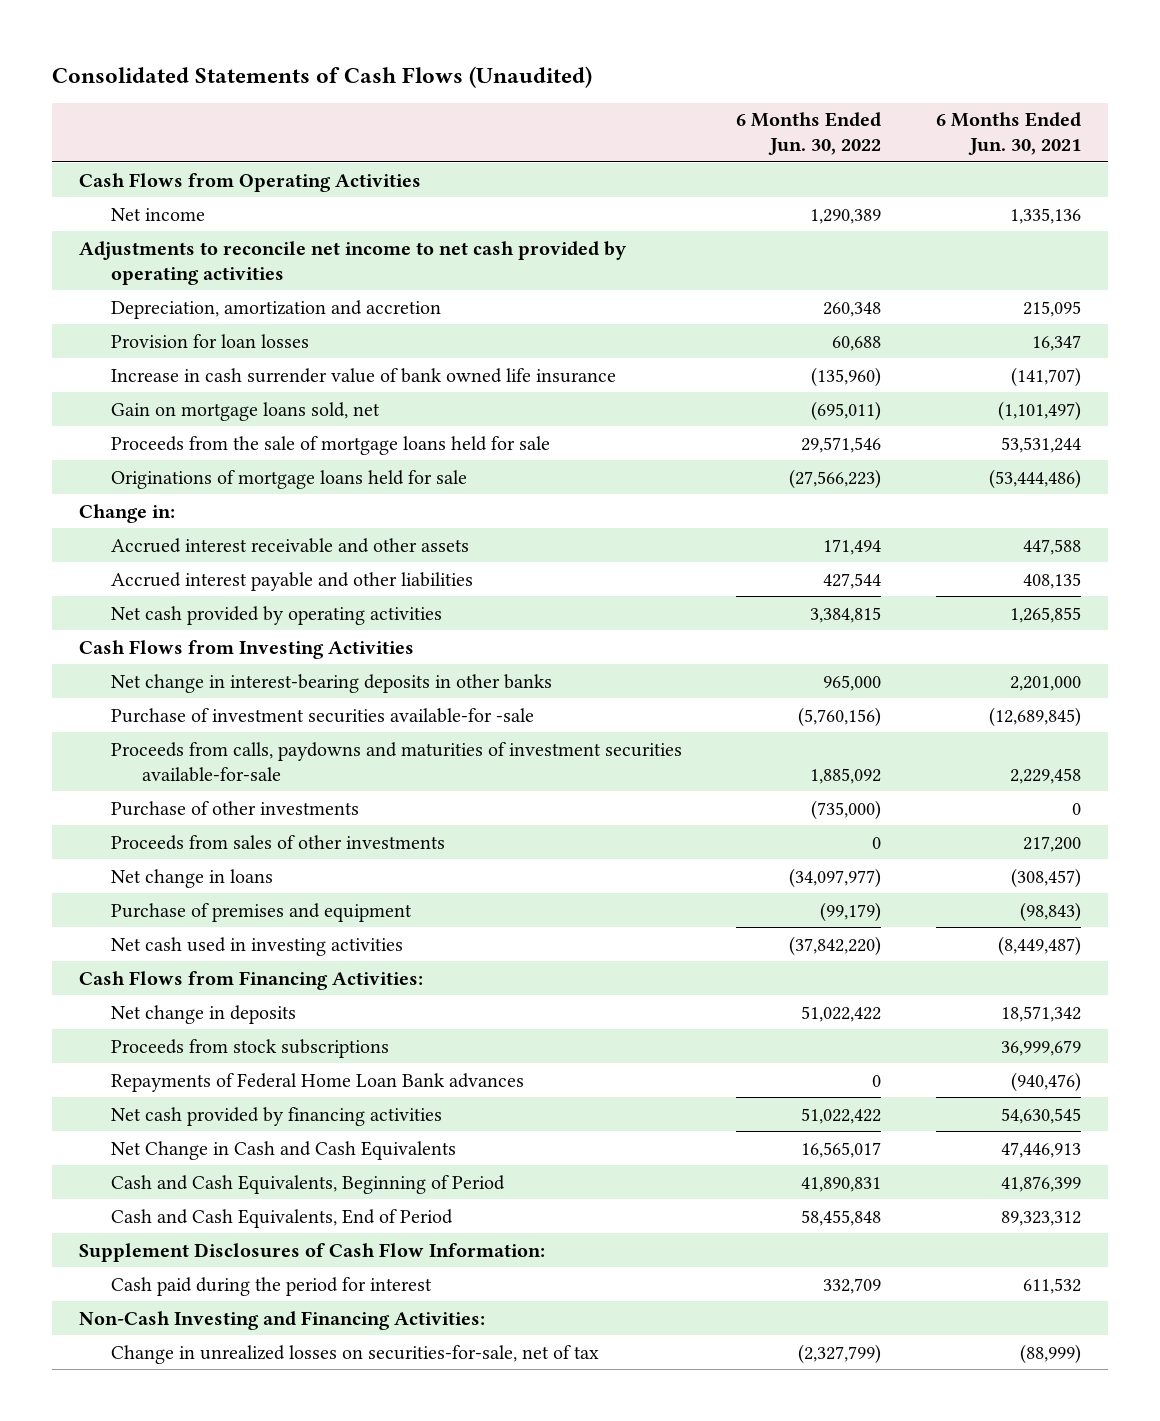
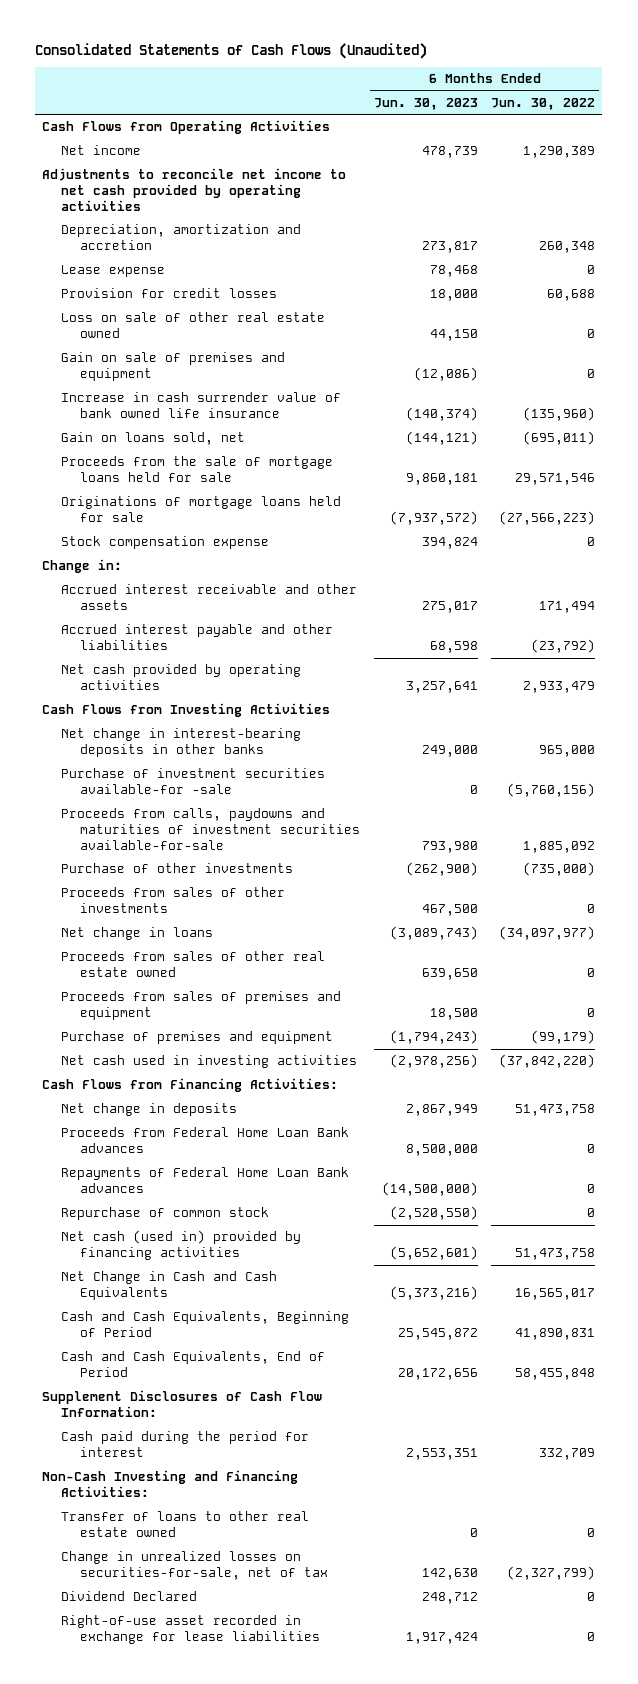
[935,112,1081,156] 6 Months Ended Jun. 30, 2021 -> none
none -> [373,97,478,110] Jun. 30, 2023
none -> [60,265,165,278] Lease expense
[110,333,309,348] Provision for loan losses -> [60,288,277,299] Provision for credit losses
none -> [60,312,325,339] Loss on sale of other real estate owned
none -> [60,352,285,382] Gain on sale of premises and equipment
[110,401,380,421] Gain on mortgage loans sold, net -> [60,432,245,446] Gain on loans sold, net
none -> [60,536,269,550] Stock compensation expense
[823,572,882,589] 427,544 -> [531,639,596,654] (23,792)
[810,606,882,623] 3,384,815 -> [523,681,596,694] 2,933,479
none -> [60,951,325,978] Proceeds from sales of other real estate owned
none -> [60,991,341,1021] Proceeds from sales of premises and equipment
[110,1038,389,1058] Proceeds from stock subscriptions -> none
[801,1005,882,1022] 51,022,422 -> [515,1104,596,1117] 51,473,758
none -> [60,1127,349,1154] Proceeds from Federal Home Loan Bank advances
none -> [60,1207,269,1221] Repurchase of common stock
[110,1106,442,1126] Net cash provided by financing activities -> [60,1230,301,1261] Net cash (used in) provided by financing activities
[801,1107,882,1124] 51,022,422 -> [515,1248,596,1261] 51,473,758
none -> [60,1511,309,1538] Transfer of loans to other real estate owned
none -> [60,1591,197,1602] Dividend Declared
none -> [60,1615,320,1645] Right-of-use asset recorded in exchange for lease liabilities

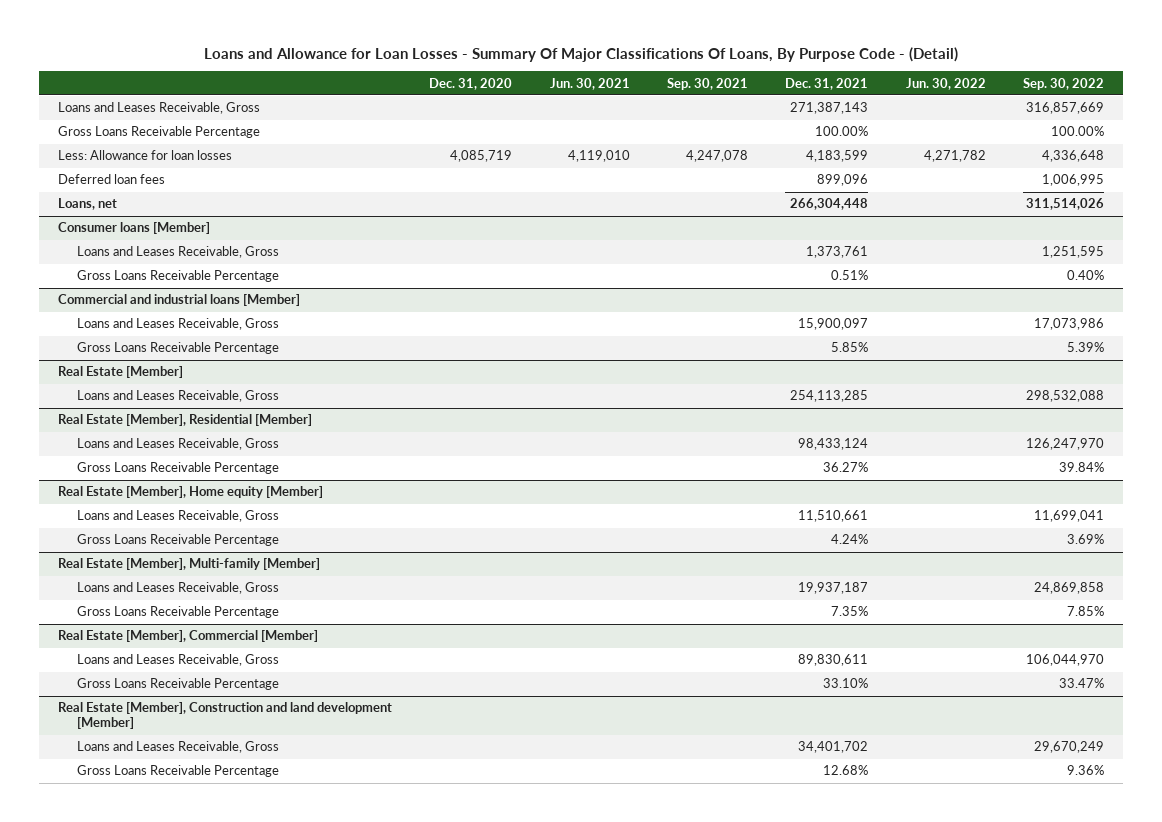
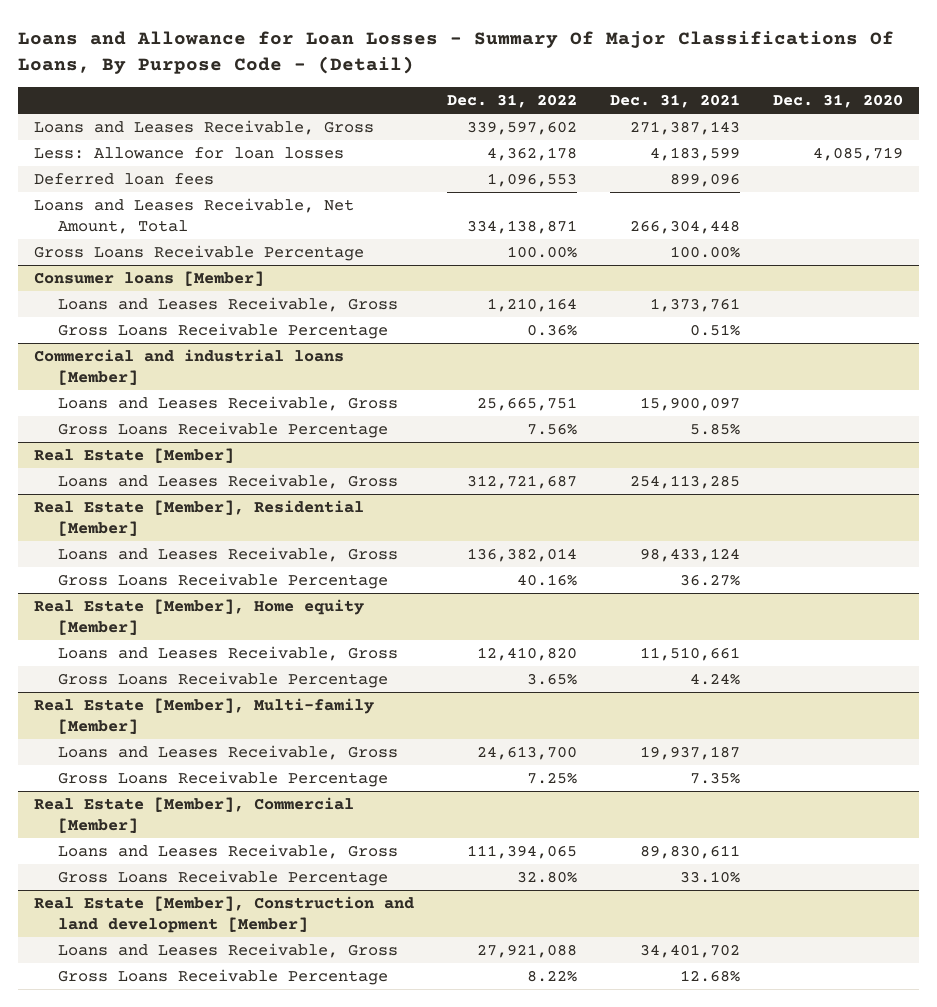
[549,77,630,90] Jun. 30, 2021 -> none
[667,77,749,90] Sep. 30, 2021 -> none
[905,77,986,90] Jun. 30, 2022 -> none
[1023,77,1105,90] Sep. 30, 2022 -> none
none -> [446,94,577,109] Dec. 31, 2022
[58,198,118,211] Loans, net -> [34,197,355,235] Loans and Leases Receivable, Net Amount, Total
[58,126,261,139] Gross Loans Receivable Percentage -> [34,244,365,261] Gross Loans Receivable Percentage

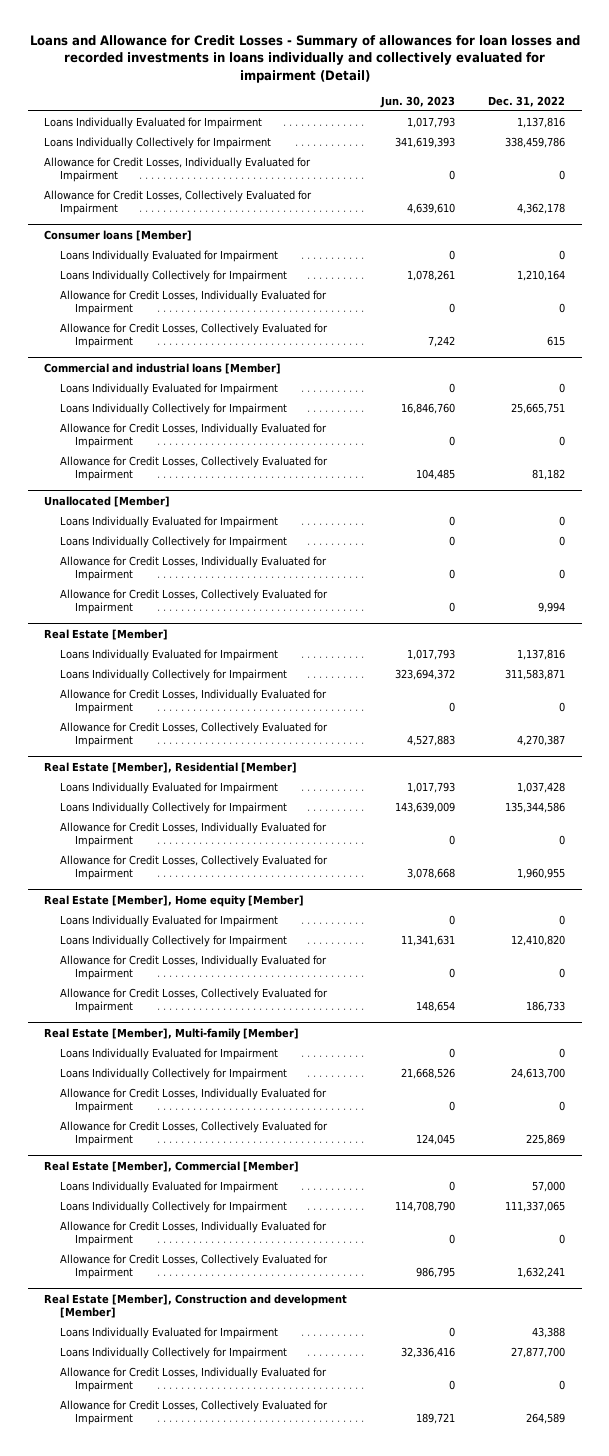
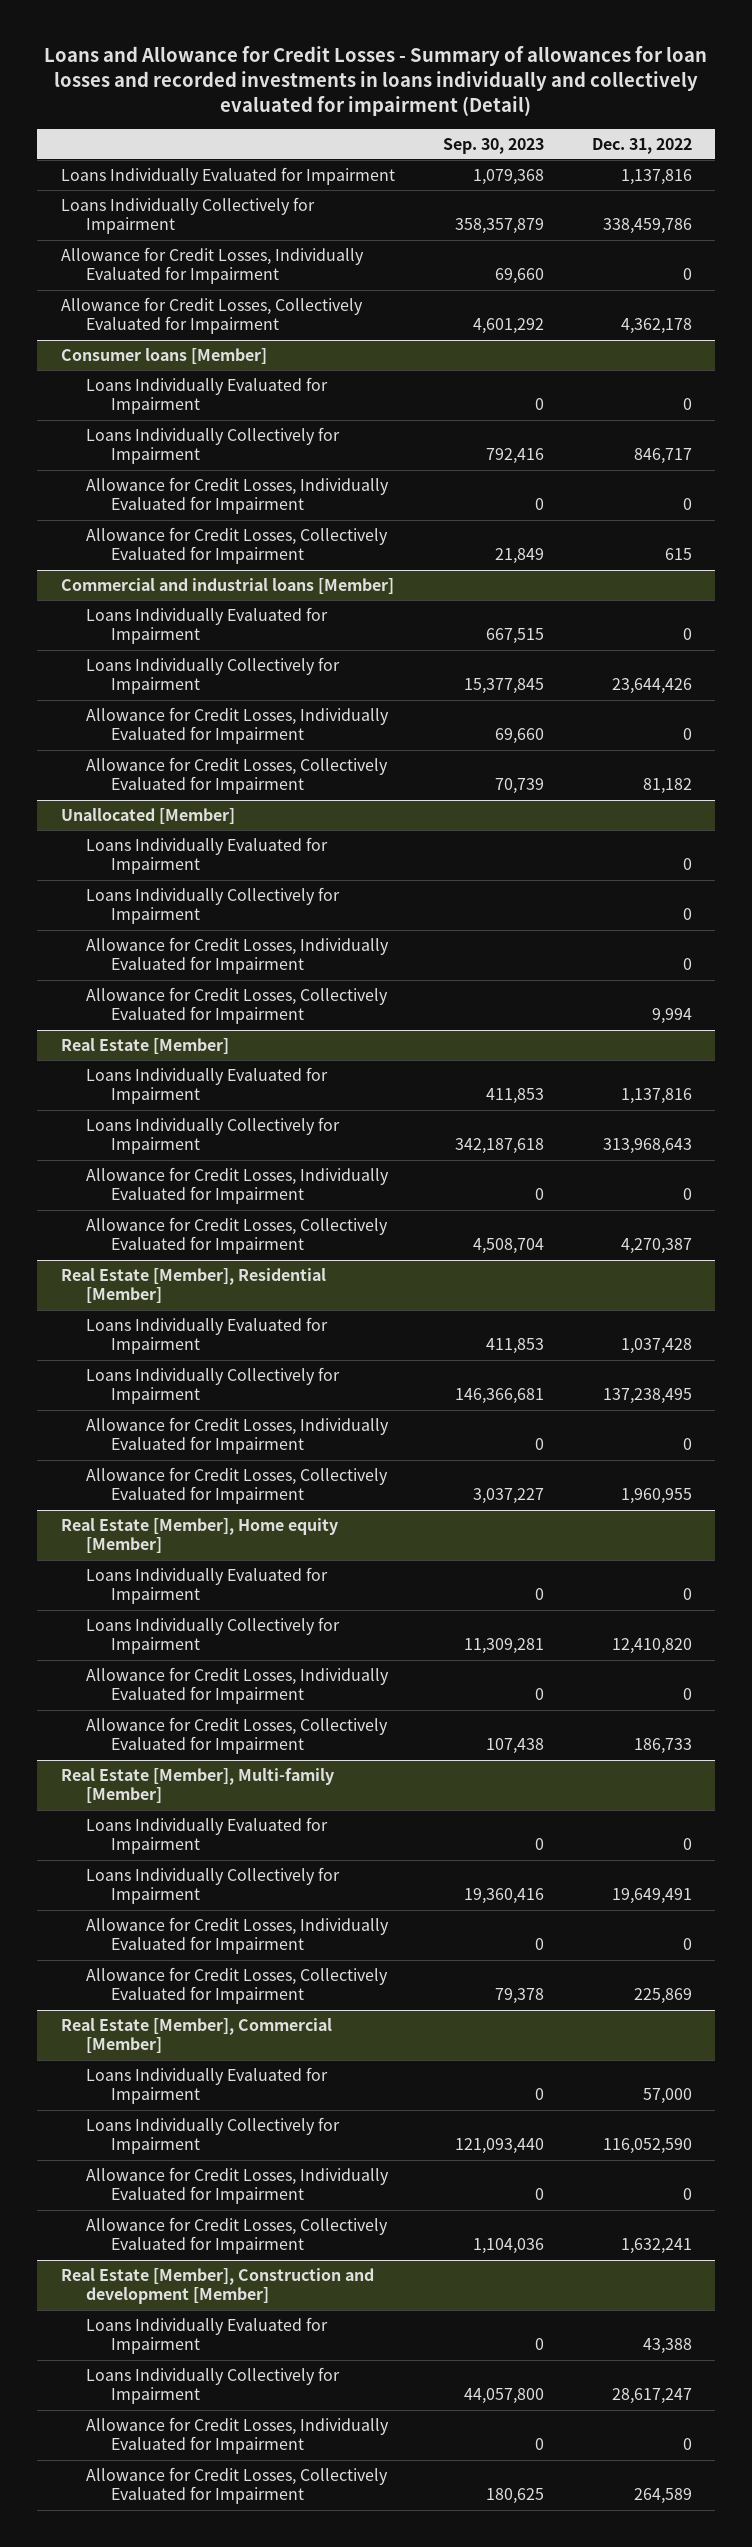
[379,95,455,108] Jun. 30, 2023 -> none
none -> [442,137,544,154] Sep. 30, 2023
[517,270,566,282] 1,210,164 -> [633,448,692,465] 846,717
[511,403,566,415] 25,665,751 -> [611,678,692,695] 23,644,426
[505,669,566,681] 311,583,871 -> [602,1138,692,1155] 313,968,643
[505,802,566,814] 135,344,586 -> [602,1388,692,1405] 137,238,495
[511,1068,566,1080] 24,613,700 -> [611,1888,692,1905] 19,649,491
[505,1201,566,1213] 111,337,065 -> [602,2138,692,2155] 116,052,590
[511,1347,566,1359] 27,877,700 -> [611,2388,692,2405] 28,617,247

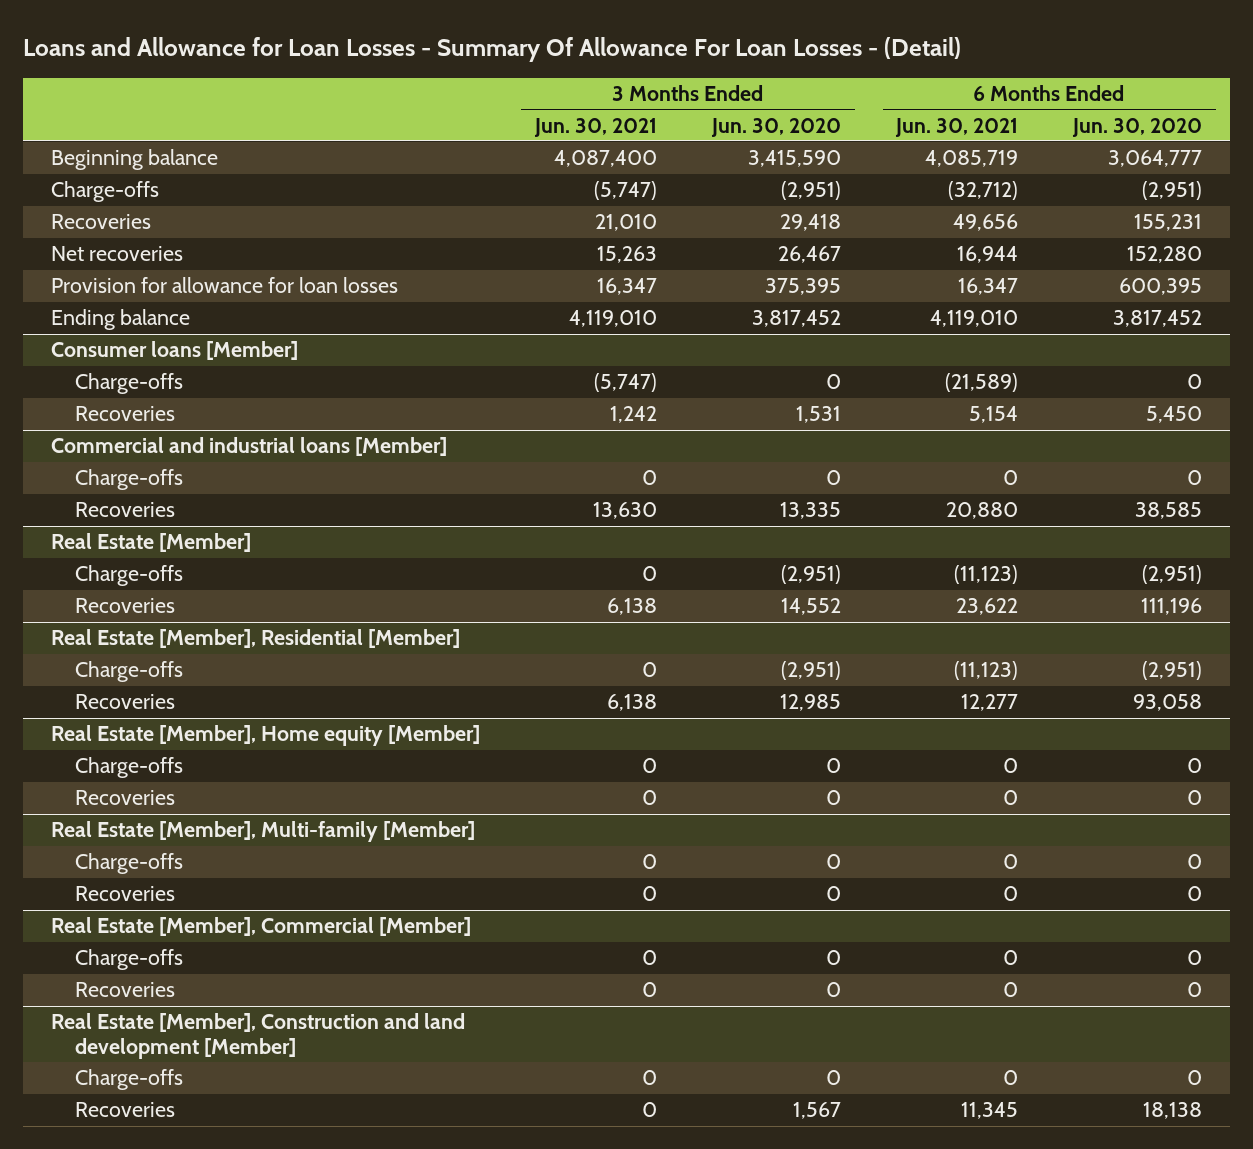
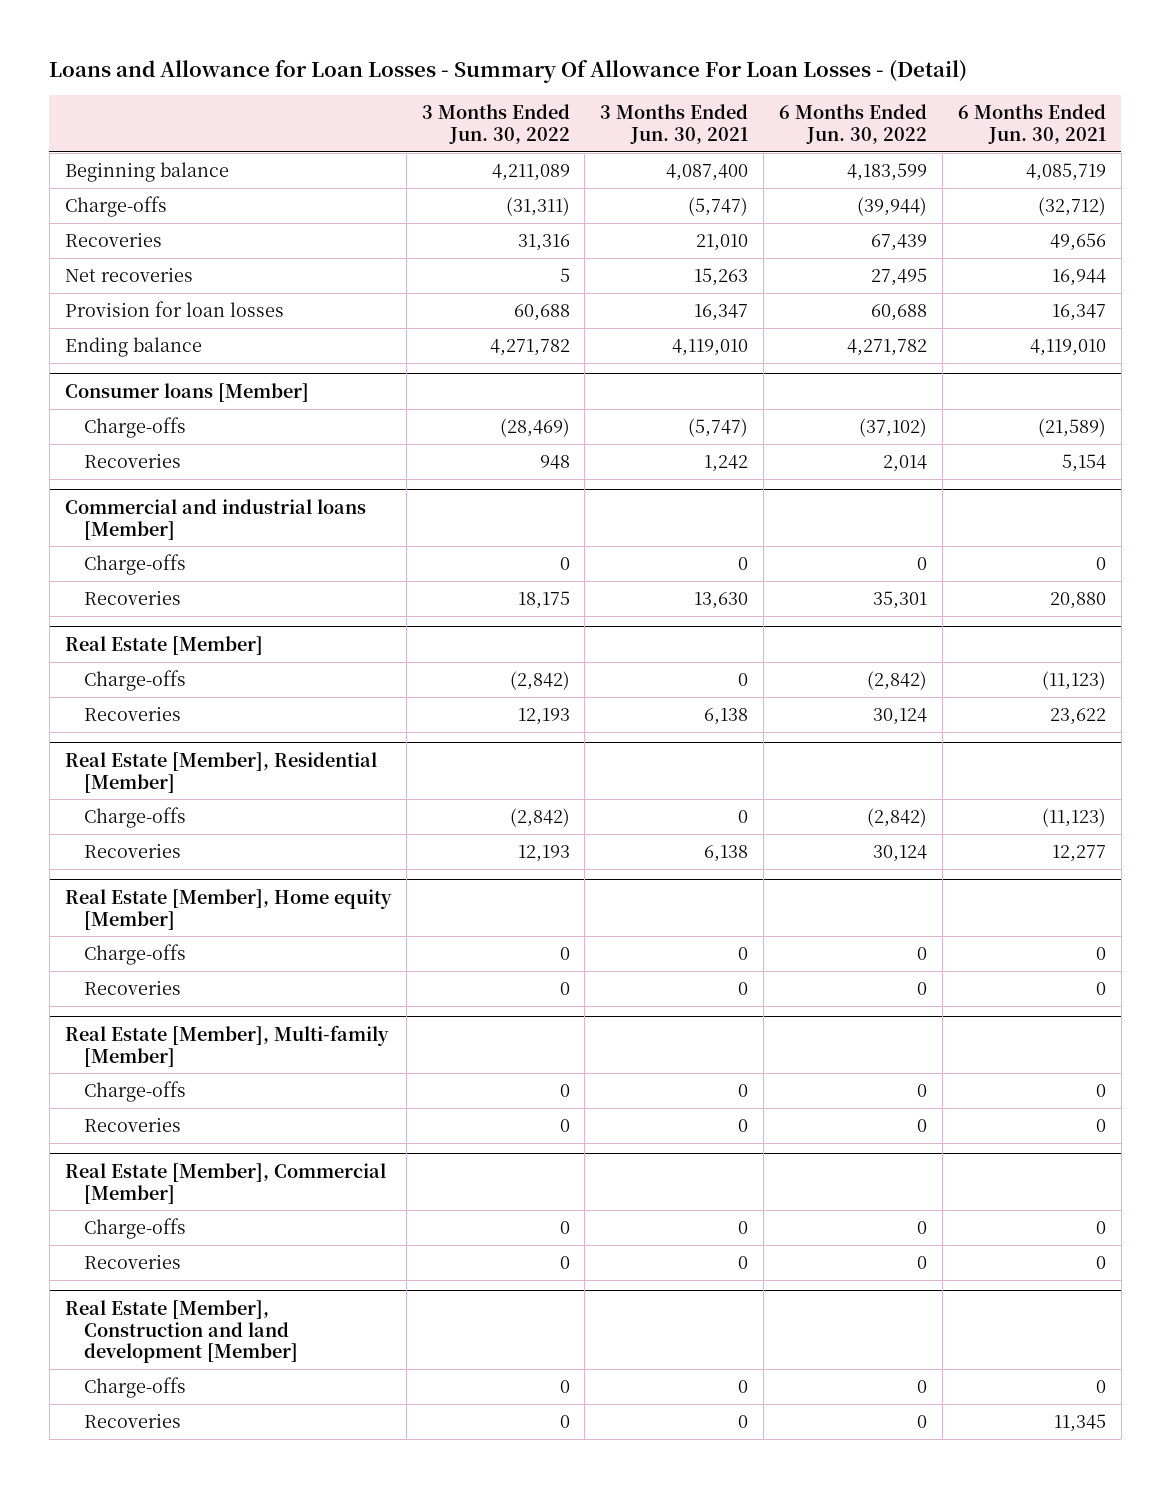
[711,117,842,137] Jun. 30, 2020 -> none
[1072,117,1203,137] Jun. 30, 2020 -> none
none -> [421,104,570,145] 3 Months Ended Jun. 30, 2022
none -> [779,104,928,145] 6 Months Ended Jun. 30, 2022
[50,277,398,294] Provision for allowance for loan losses -> [64,300,284,317] Provision for loan losses

